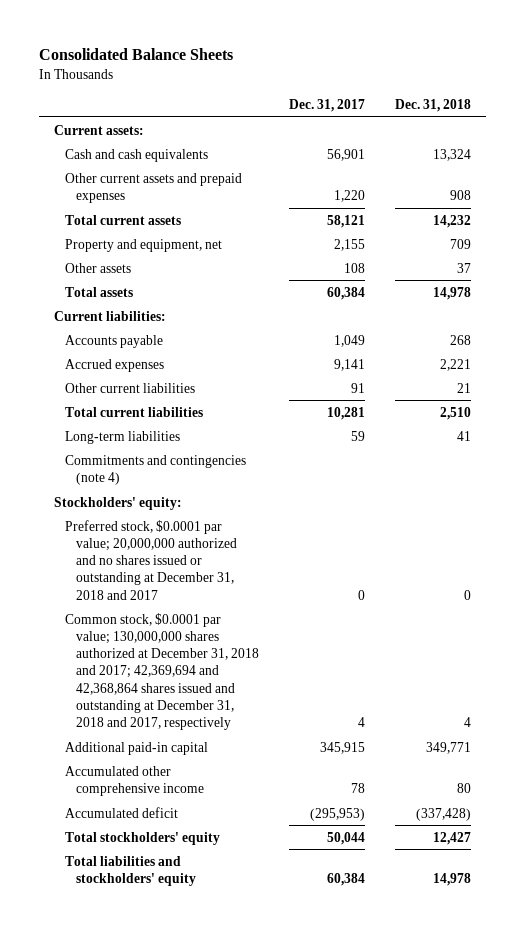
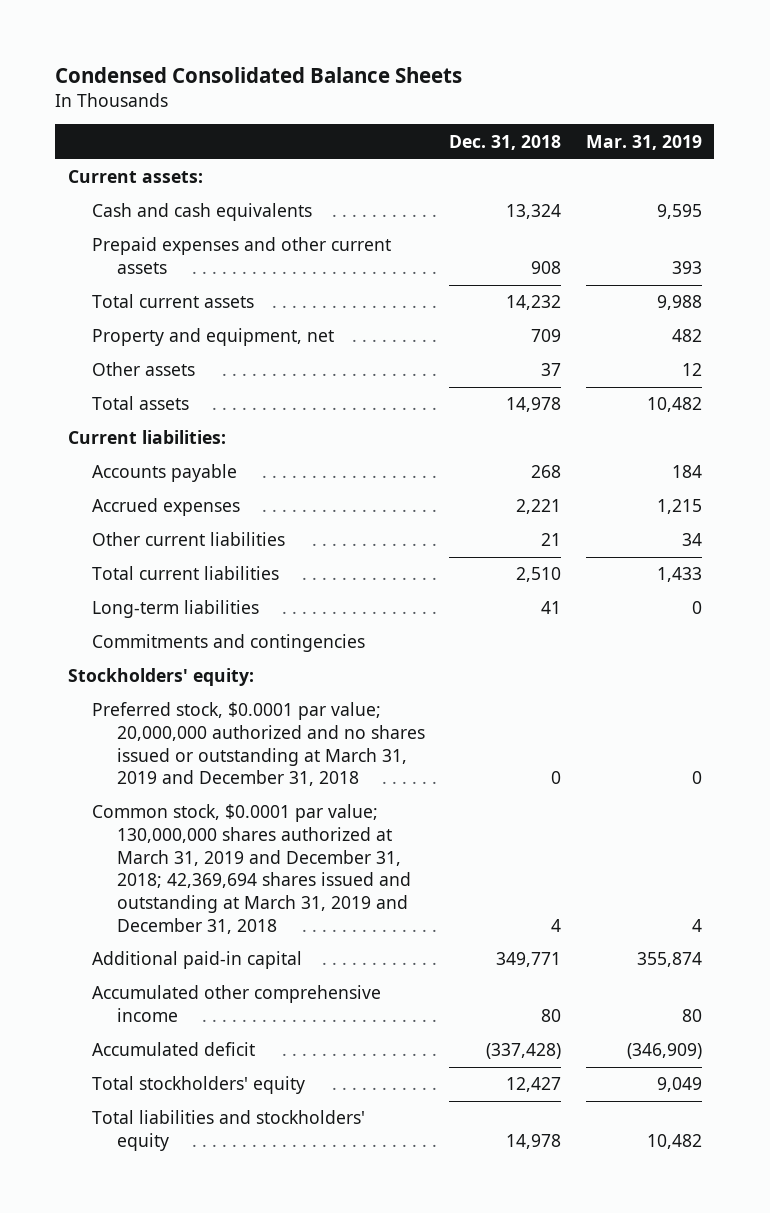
[38,48,233,61] Consolidated Balance Sheets -> [55,66,463,83] Condensed Consolidated Balance Sheets
[288,98,365,112] Dec. 31, 2017 -> none
none -> [585,134,702,150] Mar. 31, 2019
[64,172,242,203] Other current assets and prepaid expenses -> [92,237,392,275] Prepaid expenses and other current assets
[64,454,246,485] Commitments and contingencies (note 4) -> [92,634,366,653] Commitments and contingencies
[64,519,238,600] Preferred stock, $0.0001 par value; 20,000,000 authorized and no shares issued or outstanding at December 31, 2018 and 2017 -> [92,702,425,787] Preferred stock, $0.0001 par value; 20,000,000 authorized and no shares issued or outstanding at March 31, 2019 and December 31, 2018
[64,612,260,730] Common stock, $0.0001 par value; 130,000,000 shares authorized at December 31, 2018 and 2017; 42,369,694 and 42,368,864 shares issued and outstanding at December 31, 2018 and 2017, respectively -> [92,804,411,934] Common stock, $0.0001 par value; 130,000,000 shares authorized at March 31, 2019 and December 31, 2018; 42,369,694 shares issued and outstanding at March 31, 2019 and December 31, 2018

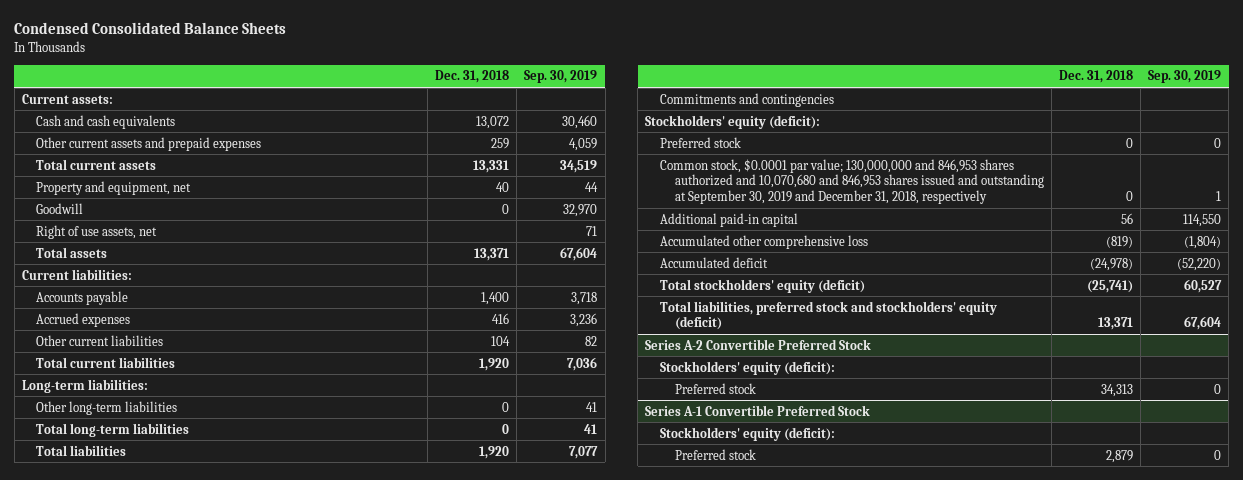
[585,134,702,150] Mar. 31, 2019 -> none
none -> [524,70,598,84] Sep. 30, 2019
[92,362,196,377] Other assets -> none
[506,204,562,220] 13,324 -> [476,115,510,129] 13,072
[92,237,392,275] Prepaid expenses and other current assets -> [36,136,262,151] Other current assets and prepaid expenses
[531,261,562,275] 908 -> [491,137,510,149] 259
[506,295,562,311] 14,232 -> [473,159,510,173] 13,331
[531,329,562,343] 709 -> [496,181,510,192] 40
none -> [36,202,84,214] Goodwill
none -> [36,224,158,239] Right of use assets, net
[506,397,562,413] 14,978 -> [474,247,510,261] 13,371
[531,465,562,479] 268 -> [481,291,510,305] 1,400
[516,499,562,515] 2,221 -> [492,312,510,324] 416
[541,533,562,547] 21 -> [491,335,511,346] 104
[516,567,562,583] 2,510 -> [479,357,510,371] 1,920
none -> [21,378,148,393] Long-term liabilities:
none -> [36,400,178,415] Other long-term liabilities
[92,600,260,619] Long-term liabilities -> [36,422,190,437] Total long-term liabilities
[541,601,562,615] 41 -> [502,423,510,434] 0
none -> [36,444,127,456] Total liabilities
[67,668,254,687] Stockholders' equity: -> [645,114,821,129] Stockholders' equity (deficit):
[92,702,425,787] Preferred stock, $0.0001 par value; 20,000,000 authorized and no shares issued or outstanding at March 31, 2019 and December 31, 2018 -> [659,136,741,148] Preferred stock
[92,804,411,934] Common stock, $0.0001 par value; 130,000,000 shares authorized at March 31, 2019 and December 31, 2018; 42,369,694 shares issued and outstanding at March 31, 2019 and December 31, 2018 -> [659,158,1044,205] Common stock, $0.0001 par value; 130,000,000 and 846,953 shares authorized and 10,070,680 and 846,953 shares issued and outstanding at September 30, 2019 and December 31, 2018, respectively
[551,918,562,932] 4 -> [1125,191,1133,202] 0
[496,952,562,968] 349,771 -> [1120,212,1133,224] 56
[92,985,382,1023] Accumulated other comprehensive income -> [659,234,868,249] Accumulated other comprehensive loss
[541,1009,562,1023] 80 -> [1105,235,1133,248] (819)
[486,1043,562,1060] (337,428) -> [1089,257,1133,271] (24,978)
[92,1076,306,1095] Total stockholders' equity -> [659,278,865,293] Total stockholders' equity (deficit)
[506,1077,562,1093] 12,427 -> [1086,279,1133,293] (25,741)
[92,1110,366,1152] Total liabilities and stockholders' equity -> [659,300,997,331] Total liabilities, preferred stock and stockholders' equity (deficit)
[506,1134,562,1150] 14,978 -> [1097,317,1133,331] 13,371
none -> [645,338,872,350] Series A-2 Convertible Preferred Stock
none -> [659,360,835,375] Stockholders' equity (deficit):
none -> [674,382,756,394] Preferred stock
none -> [645,404,871,416] Series A-1 Convertible Preferred Stock
none -> [659,426,835,441] Stockholders' equity (deficit):
none -> [674,448,756,460] Preferred stock

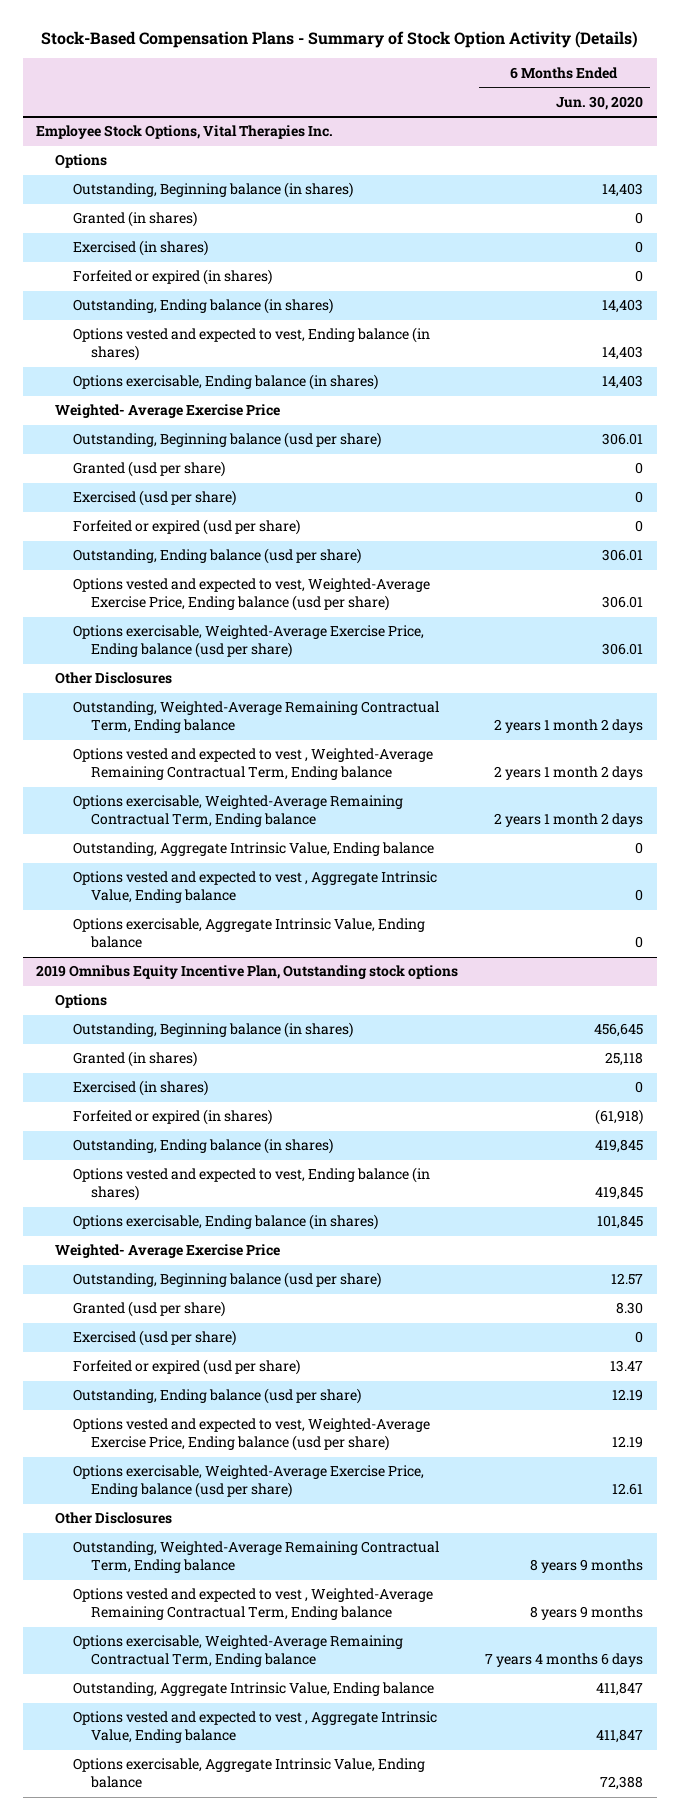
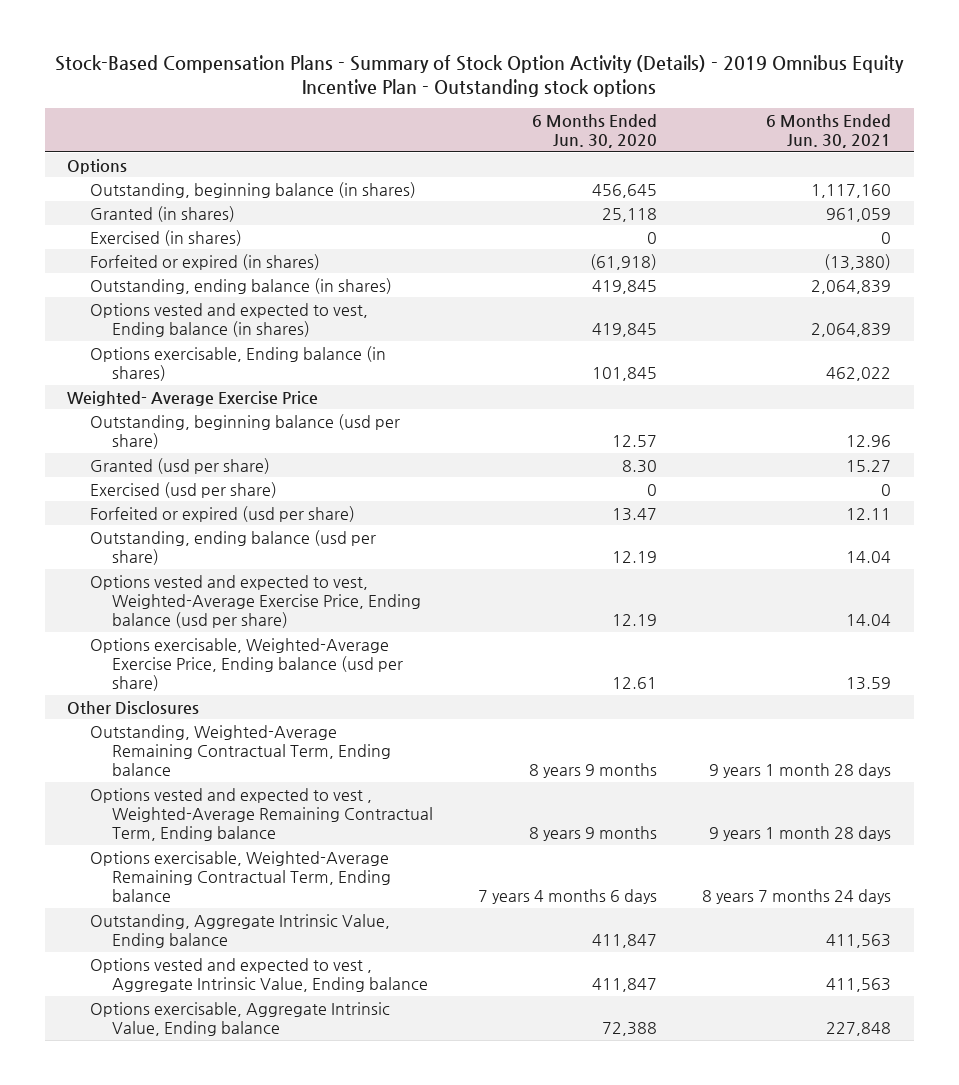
[40,31,638,49] Stock-Based Compensation Plans - Summary of Stock Option Activity (Details) -> [55,54,905,97] Stock-Based Compensation Plans - Summary of Stock Option Activity (Details) - 2019 Omnibus Equity Incentive Plan - Outstanding stock options
none -> [766,113,892,148] 6 Months Ended Jun. 30, 2021
[36,125,334,140] Employee Stock Options, Vital Therapies Inc. -> none
[72,211,197,228] Granted (in shares) -> none
[72,240,208,257] Exercised (in shares) -> none
[72,269,272,286] Forfeited or expired (in shares) -> none
[72,298,333,315] Outstanding, Ending balance (in shares) -> none
[72,327,430,362] Options vested and expected to vest, Ending balance (in shares) -> none
[72,374,378,391] Options exercisable, Ending balance (in shares) -> none
[54,404,280,419] Weighted- Average Exercise Price -> none
[72,432,381,449] Outstanding, Beginning balance (usd per share) -> none
[72,461,225,478] Granted (usd per share) -> none
[72,490,236,507] Exercised (usd per share) -> none
[72,519,300,536] Forfeited or expired (usd per share) -> none
[72,548,361,565] Outstanding, Ending balance (usd per share) -> none
[72,578,430,612] Options vested and expected to vest, Weighted-Average Exercise Price, Ending balance (usd per share) -> none
[72,625,424,659] Options exercisable, Weighted-Average Exercise Price, Ending balance (usd per share) -> none
[54,672,172,685] Other Disclosures -> none
[72,701,439,734] Outstanding, Weighted-Average Remaining Contractual Term, Ending balance -> none
[72,748,433,781] Options vested and expected to vest , Weighted-Average Remaining Contractual Term, Ending balance -> none
[72,795,403,828] Options exercisable, Weighted-Average Remaining Contractual Term, Ending balance -> none
[72,842,434,857] Outstanding, Aggregate Intrinsic Value, Ending balance -> none
[72,871,437,904] Options vested and expected to vest , Aggregate Intrinsic Value, Ending balance -> none
[72,918,425,949] Options exercisable, Aggregate Intrinsic Value, Ending balance -> none
[36,965,459,980] 2019 Omnibus Equity Incentive Plan, Outstanding stock options -> none
[54,994,107,1009] Options -> none
[72,1022,353,1039] Outstanding, Beginning balance (in shares) -> none
[72,182,353,199] Outstanding, Beginning balance (in shares) -> [89,181,416,198] Outstanding, beginning balance (in shares)
[602,183,644,198] 14,403 -> [592,183,658,198] 456,645
[72,1138,333,1155] Outstanding, Ending balance (in shares) -> [89,277,392,294] Outstanding, ending balance (in shares)
[72,1272,381,1289] Outstanding, Beginning balance (usd per share) -> [89,413,400,449] Outstanding, beginning balance (usd per share)
[72,1388,361,1405] Outstanding, Ending balance (usd per share) -> [89,529,376,565] Outstanding, ending balance (usd per share)

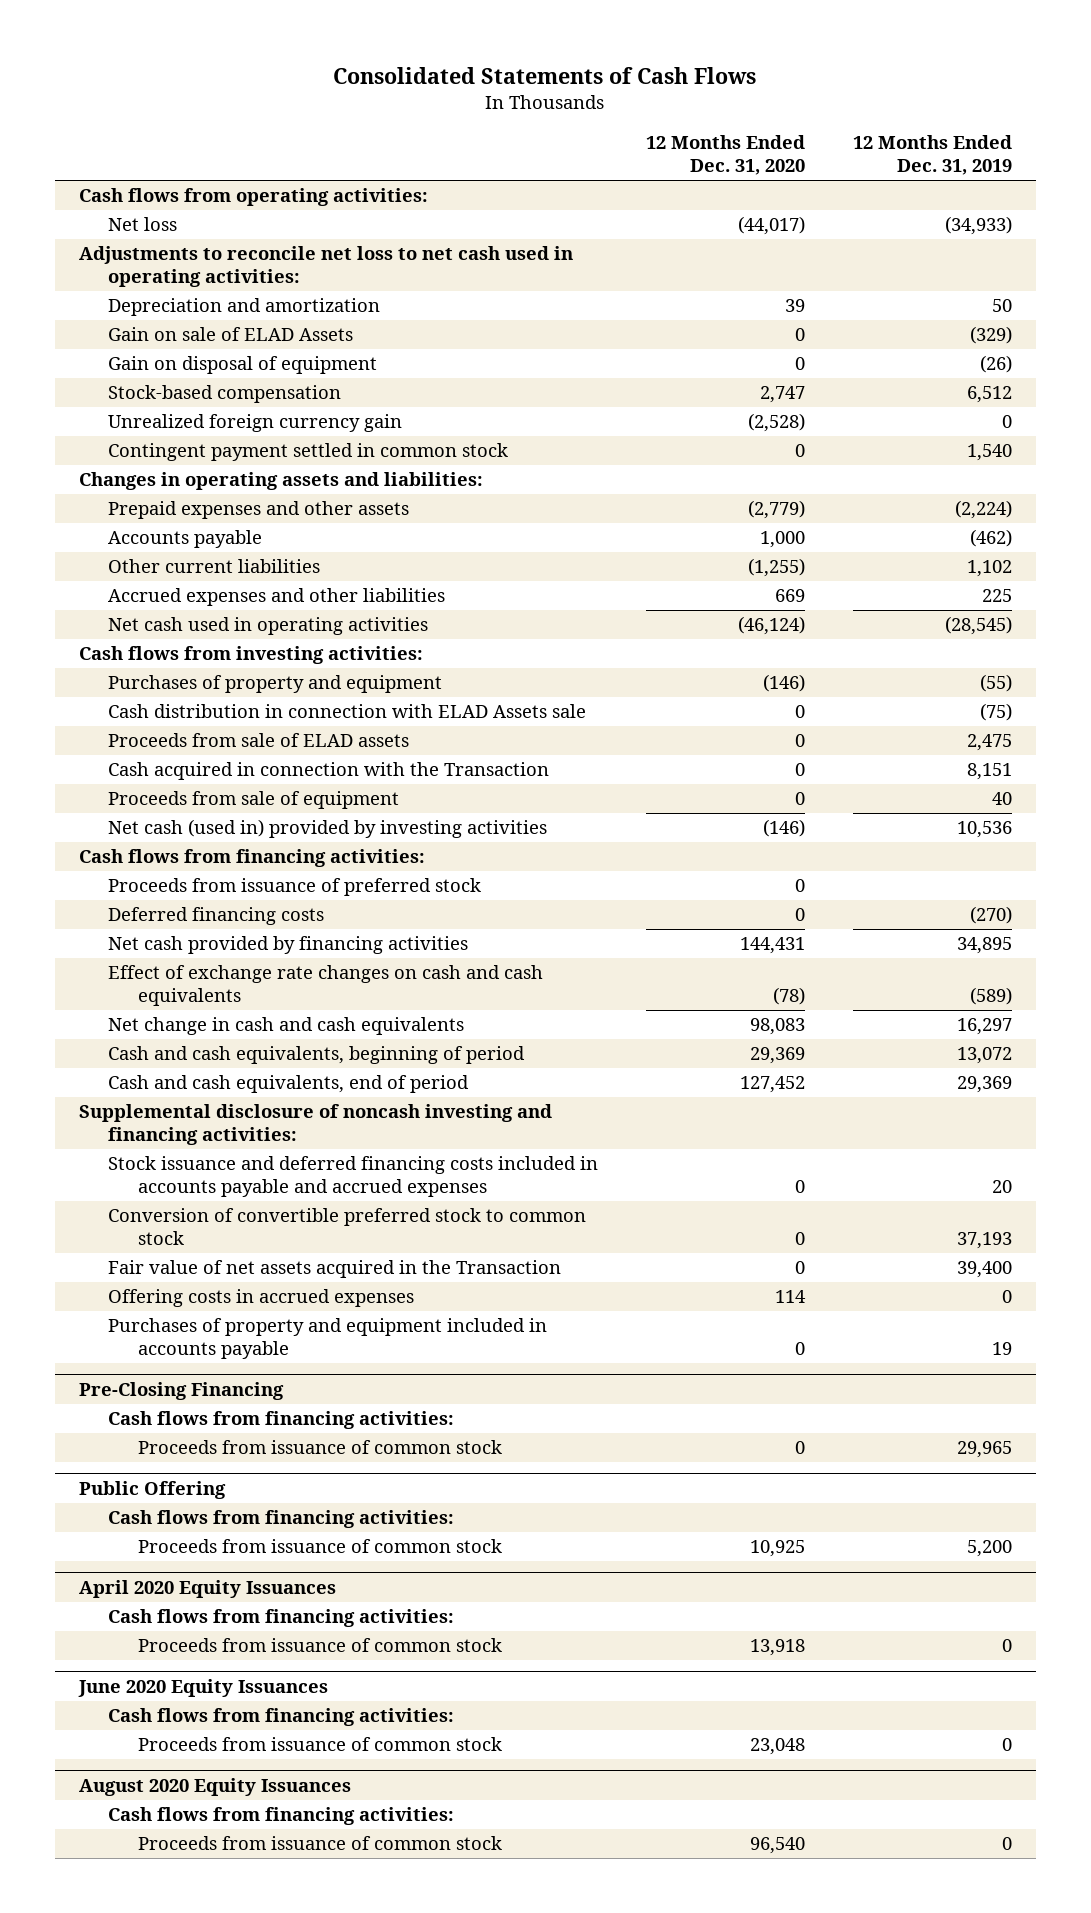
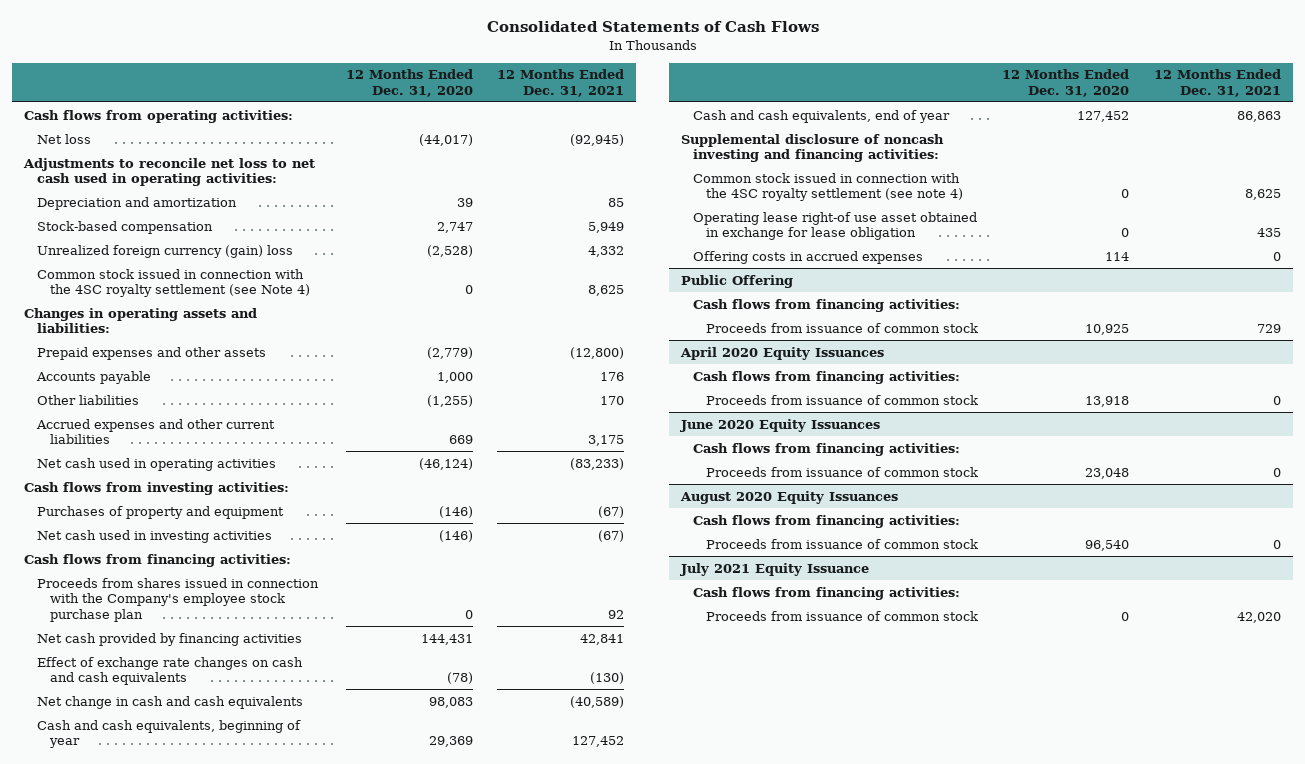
[853,135,1013,176] 12 Months Ended Dec. 31, 2019 -> none
none -> [497,69,625,97] 12 Months Ended Dec. 31, 2021
[108,327,354,342] Gain on sale of ELAD Assets -> none
[108,356,378,375] Gain on disposal of equipment -> none
[108,414,403,433] Unrealized foreign currency gain -> [36,244,293,258] Unrealized foreign currency (gain) loss
[108,443,509,462] Contingent payment settled in common stock -> [36,268,310,298] Common stock issued in connection with the 4SC royalty settlement (see Note 4)
[108,559,321,574] Other current liabilities -> [36,394,139,405] Other liabilities
[108,588,446,607] Accrued expenses and other liabilities -> [35,418,275,445] Accrued expenses and other current liabilities
[108,704,587,719] Cash distribution in connection with ELAD Assets sale -> none
[108,733,410,748] Proceeds from sale of ELAD assets -> none
[108,762,550,781] Cash acquired in connection with the Transaction -> none
[108,791,400,810] Proceeds from sale of equipment -> none
[108,819,548,839] Net cash (used in) provided by investing activities -> [36,529,272,543] Net cash used in investing activities
[108,878,482,897] Proceeds from issuance of preferred stock -> none
[108,907,325,926] Deferred financing costs -> none
none -> [36,577,319,622] Proceeds from shares issued in connection with the Company's employee stock purchase plan
[108,1046,526,1065] Cash and cash equivalents, beginning of period -> [36,719,301,749] Cash and cash equivalents, beginning of year
[108,1075,470,1094] Cash and cash equivalents, end of period -> [693,109,951,123] Cash and cash equivalents, end of year
[108,1208,587,1246] Conversion of convertible preferred stock to common stock -> none
[108,1260,562,1279] Fair value of net assets acquired in the Transaction -> none
[108,1156,599,1198] Stock issuance and deferred financing costs included in accounts payable and accrued expenses -> [693,172,964,202] Common stock issued in connection with the 4SC royalty settlement (see note 4)
none -> [693,211,978,241] Operating lease right-of use asset obtained in exchange for lease obligation
[108,1318,548,1360] Purchases of property and equipment included in accounts payable -> none
[78,1381,284,1400] Pre-Closing Financing -> none
[108,1411,455,1430] Cash flows from financing activities: -> none
[137,1440,502,1455] Proceeds from issuance of common stock -> none
none -> [679,562,869,576] July 2021 Equity Issuance
none -> [693,586,961,600] Cash flows from financing activities:
none -> [706,610,979,621] Proceeds from issuance of common stock

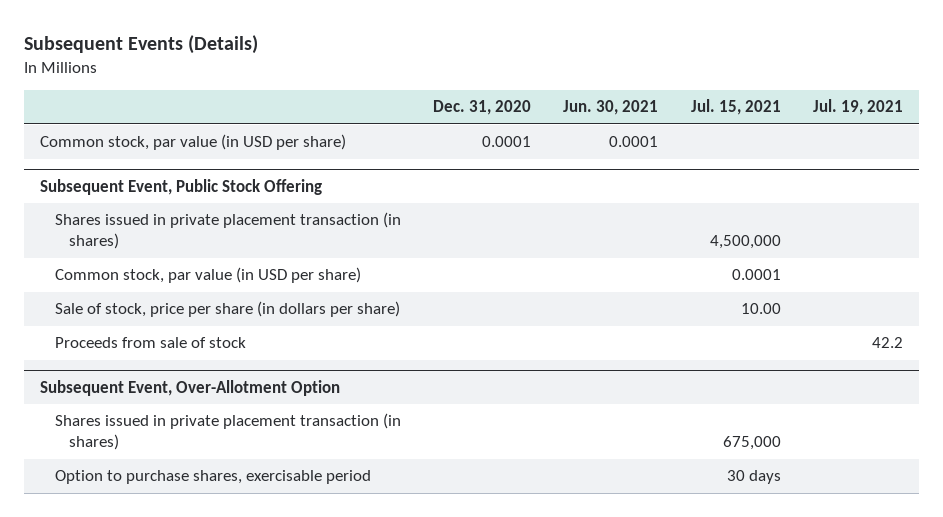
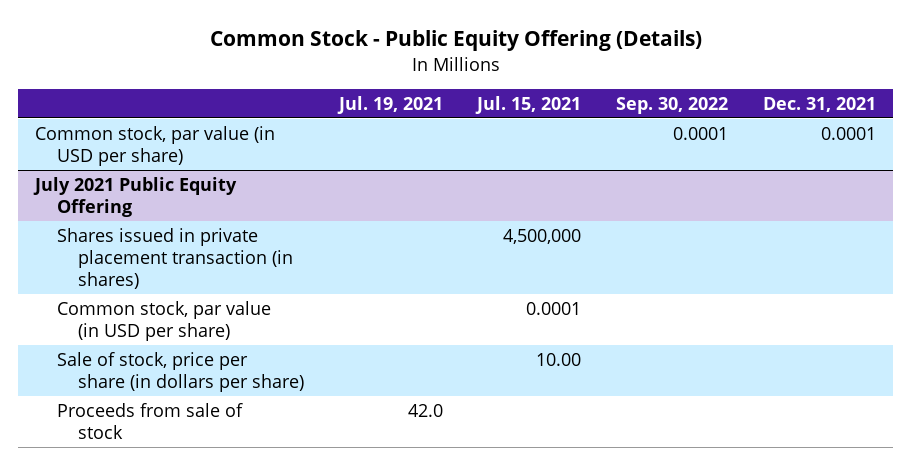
[24,35,259,55] Subsequent Events (Details) -> [209,30,702,52] Common Stock - Public Equity Offering (Details)
[433,100,532,116] Dec. 31, 2020 -> none
[563,100,659,116] Jun. 30, 2021 -> none
none -> [616,96,729,114] Sep. 30, 2022
none -> [762,96,876,112] Dec. 31, 2021
[40,178,323,195] Subsequent Event, Public Stock Offering -> none
none -> [33,176,238,218] July 2021 Public Equity Offering
[40,379,341,396] Subsequent Event, Over-Allotment Option -> none
[54,413,401,451] Shares issued in private placement transaction (in shares) -> none
[54,470,371,485] Option to purchase shares, exercisable period -> none
[871,337,903,349] 42.2 -> [407,403,443,417] 42.0

